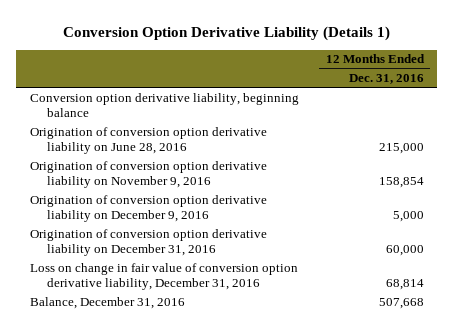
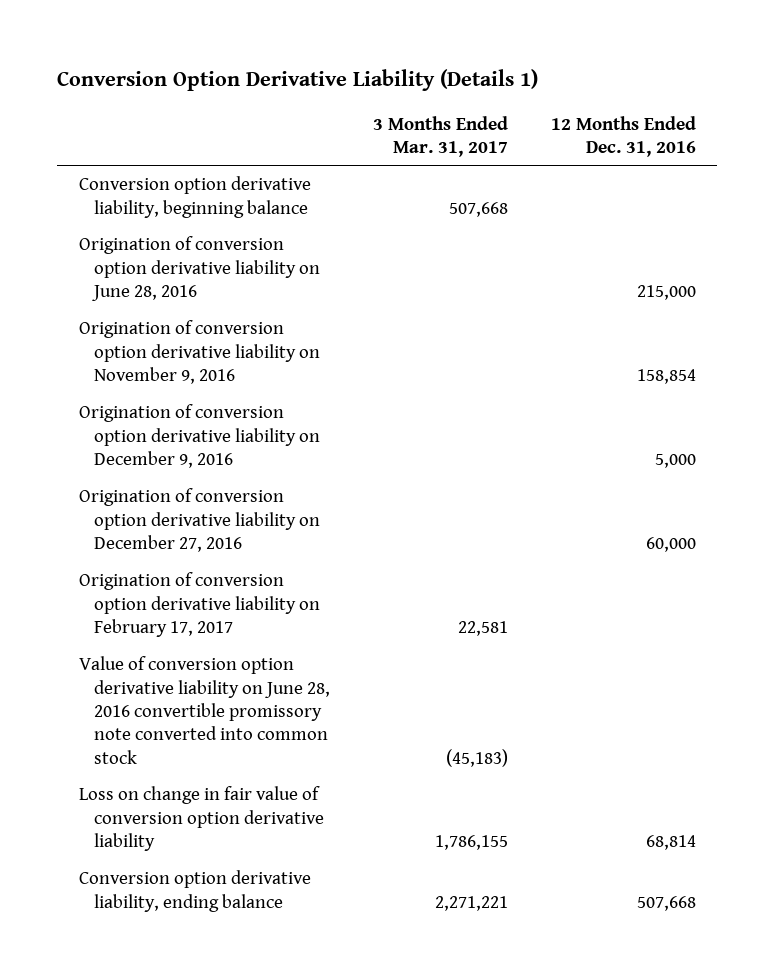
none -> [373,115,509,157] 3 Months Ended Mar. 31, 2017
[29,228,267,256] Origination of conversion option derivative liability on December 31, 2016 -> [78,488,321,553] Origination of conversion option derivative liability on December 27, 2016
none -> [78,572,321,638] Origination of conversion option derivative liability on February 17, 2017
none -> [78,656,331,764] Value of conversion option derivative liability on June 28, 2016 convertible promissory note converted into common stock
[29,262,298,290] Loss on change in fair value of conversion option derivative liability, December 31, 2016 -> [78,786,325,852] Loss on change in fair value of conversion option derivative liability
[29,296,185,309] Balance, December 31, 2016 -> [78,870,311,912] Conversion option derivative liability, ending balance

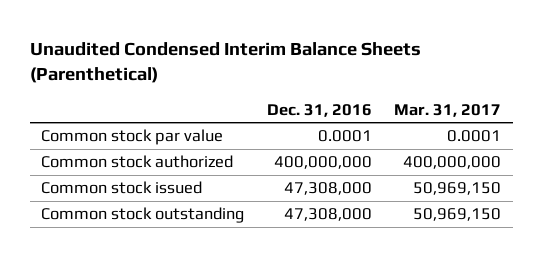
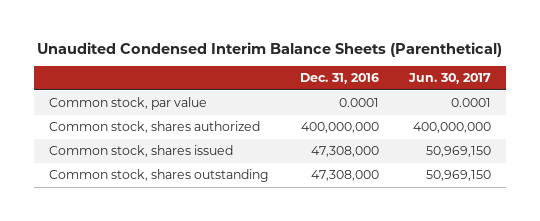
[394,103,502,117] Mar. 31, 2017 -> none
none -> [408,73,492,85] Jun. 30, 2017
[41,129,224,146] Common stock par value -> [49,97,208,111] Common stock, par value
[41,155,234,169] Common stock authorized -> [49,121,261,134] Common stock, shares authorized
[41,181,203,195] Common stock issued -> [49,145,234,158] Common stock, shares issued
[41,207,245,224] Common stock outstanding -> [49,169,270,183] Common stock, shares outstanding

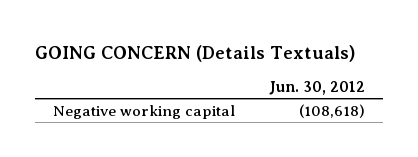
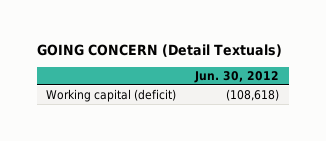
[35,45,356,63] GOING CONCERN (Details Textuals) -> [36,44,282,58] GOING CONCERN (Detail Textuals)
[52,105,235,120] Negative working capital -> [46,89,177,103] Working capital (deficit)

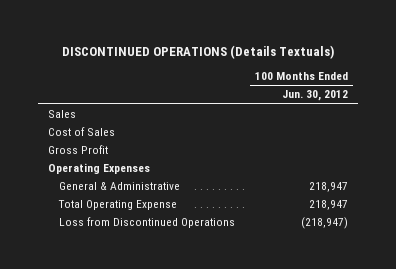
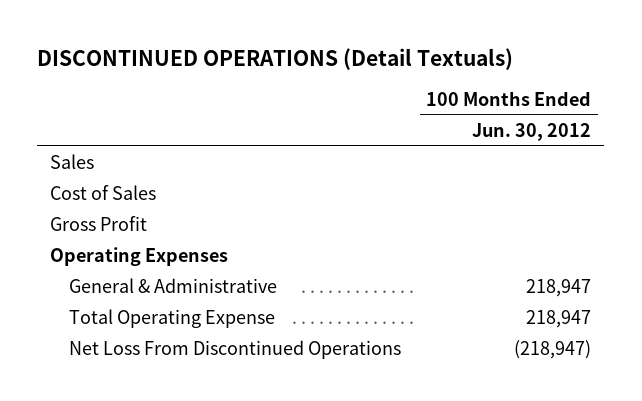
[62,44,335,59] DISCONTINUED OPERATIONS (Details Textuals) -> [37,47,514,70] DISCONTINUED OPERATIONS (Detail Textuals)
[59,217,236,229] Loss from Discontinued Operations -> [68,340,401,360] Net Loss From Discontinued Operations

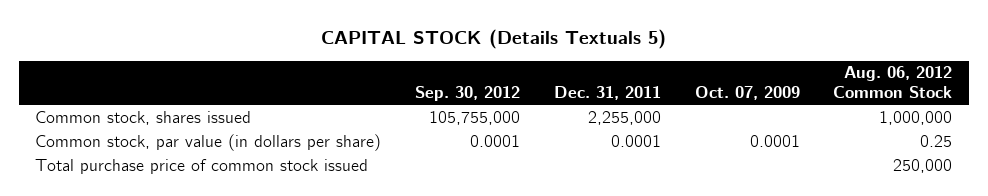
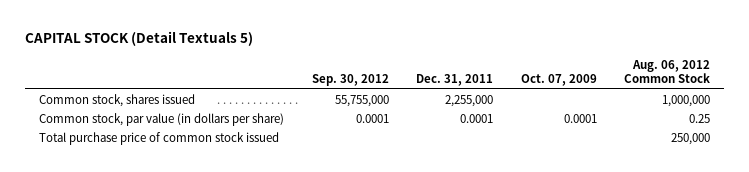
[320,29,666,50] CAPITAL STOCK (Details Textuals 5) -> [25,31,254,47] CAPITAL STOCK (Detail Textuals 5)
[429,110,521,125] 105,755,000 -> [334,94,389,107] 55,755,000

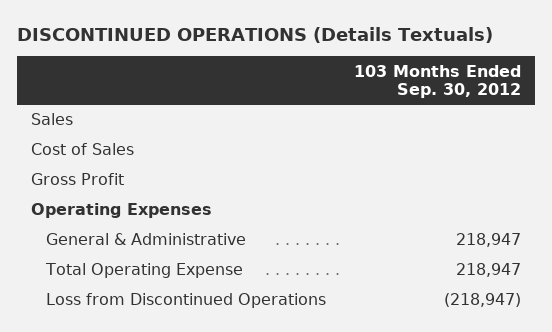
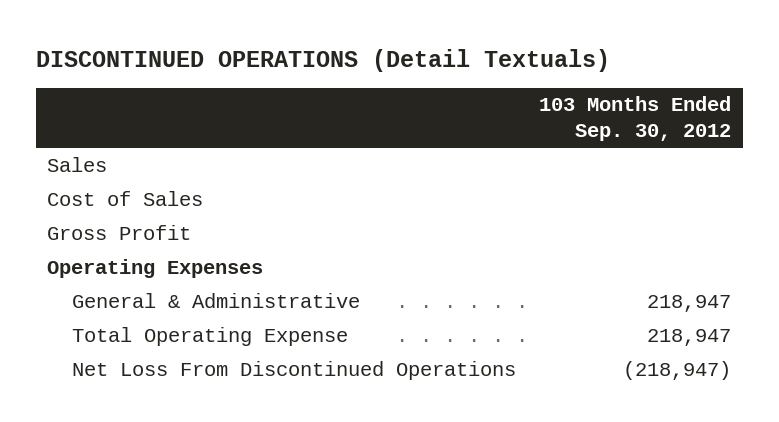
[16,26,493,43] DISCONTINUED OPERATIONS (Details Textuals) -> [35,49,610,73] DISCONTINUED OPERATIONS (Detail Textuals)
[46,293,327,309] Loss from Discontinued Operations -> [72,360,517,380] Net Loss From Discontinued Operations

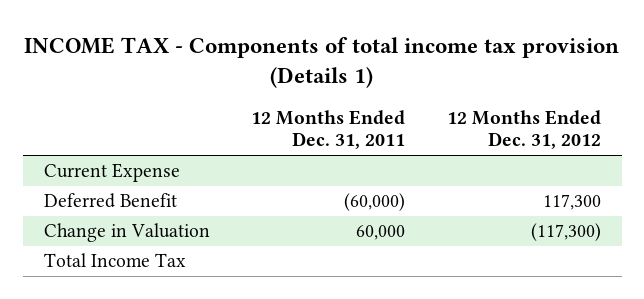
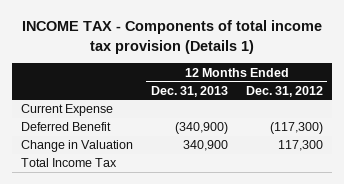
[251,109,406,150] 12 Months Ended Dec. 31, 2011 -> none
none -> [150,85,228,97] Dec. 31, 2013
[542,194,601,211] 117,300 -> [269,122,323,135] (117,300)
[530,223,601,242] (117,300) -> [277,140,323,152] 117,300

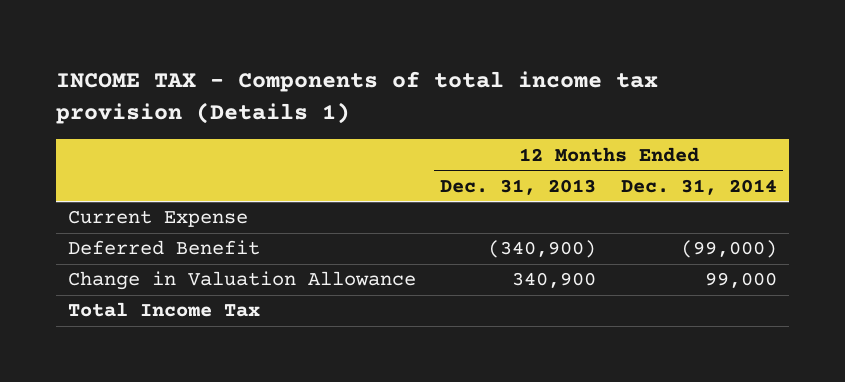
[245,85,323,97] Dec. 31, 2012 -> none
none -> [620,178,777,195] Dec. 31, 2014
[20,140,133,153] Change in Valuation -> [68,271,417,291] Change in Valuation Allowance

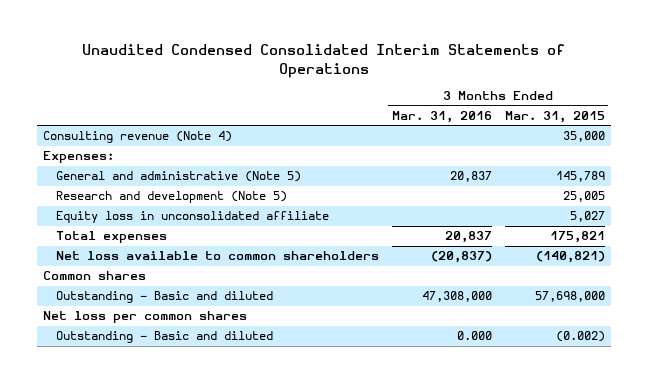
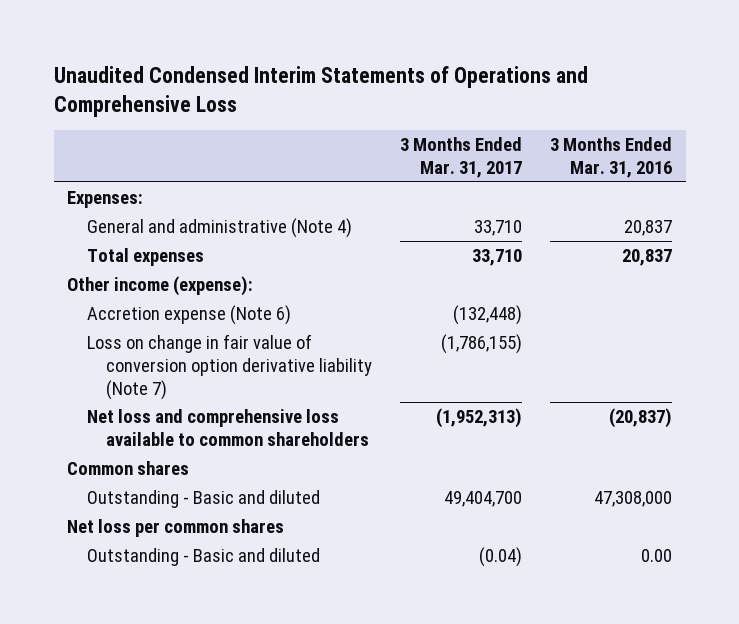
[81,44,565,78] Unaudited Condensed Consolidated Interim Statements of Operations -> [53,65,588,117] Unaudited Condensed Interim Statements of Operations and Comprehensive Loss
[504,111,605,124] Mar. 31, 2015 -> none
none -> [399,137,522,179] 3 Months Ended Mar. 31, 2017
[43,131,233,144] Consulting revenue (Note 4) -> none
[55,191,287,204] Research and development (Note 5) -> none
[55,211,329,224] Equity loss in unconsolidated affiliate -> none
[55,171,301,183] General and administrative (Note 5) -> [86,218,352,239] General and administrative (Note 4)
none -> [67,276,254,297] Other income (expense):
none -> [86,305,291,326] Accretion expense (Note 6)
none -> [86,334,372,400] Loss on change in fair value of conversion option derivative liability (Note 7)
[55,251,379,261] Net loss available to common shareholders -> [86,409,369,446] Net loss and comprehensive loss available to common shareholders
[456,331,492,341] 0.000 -> [640,549,672,563] 0.00

